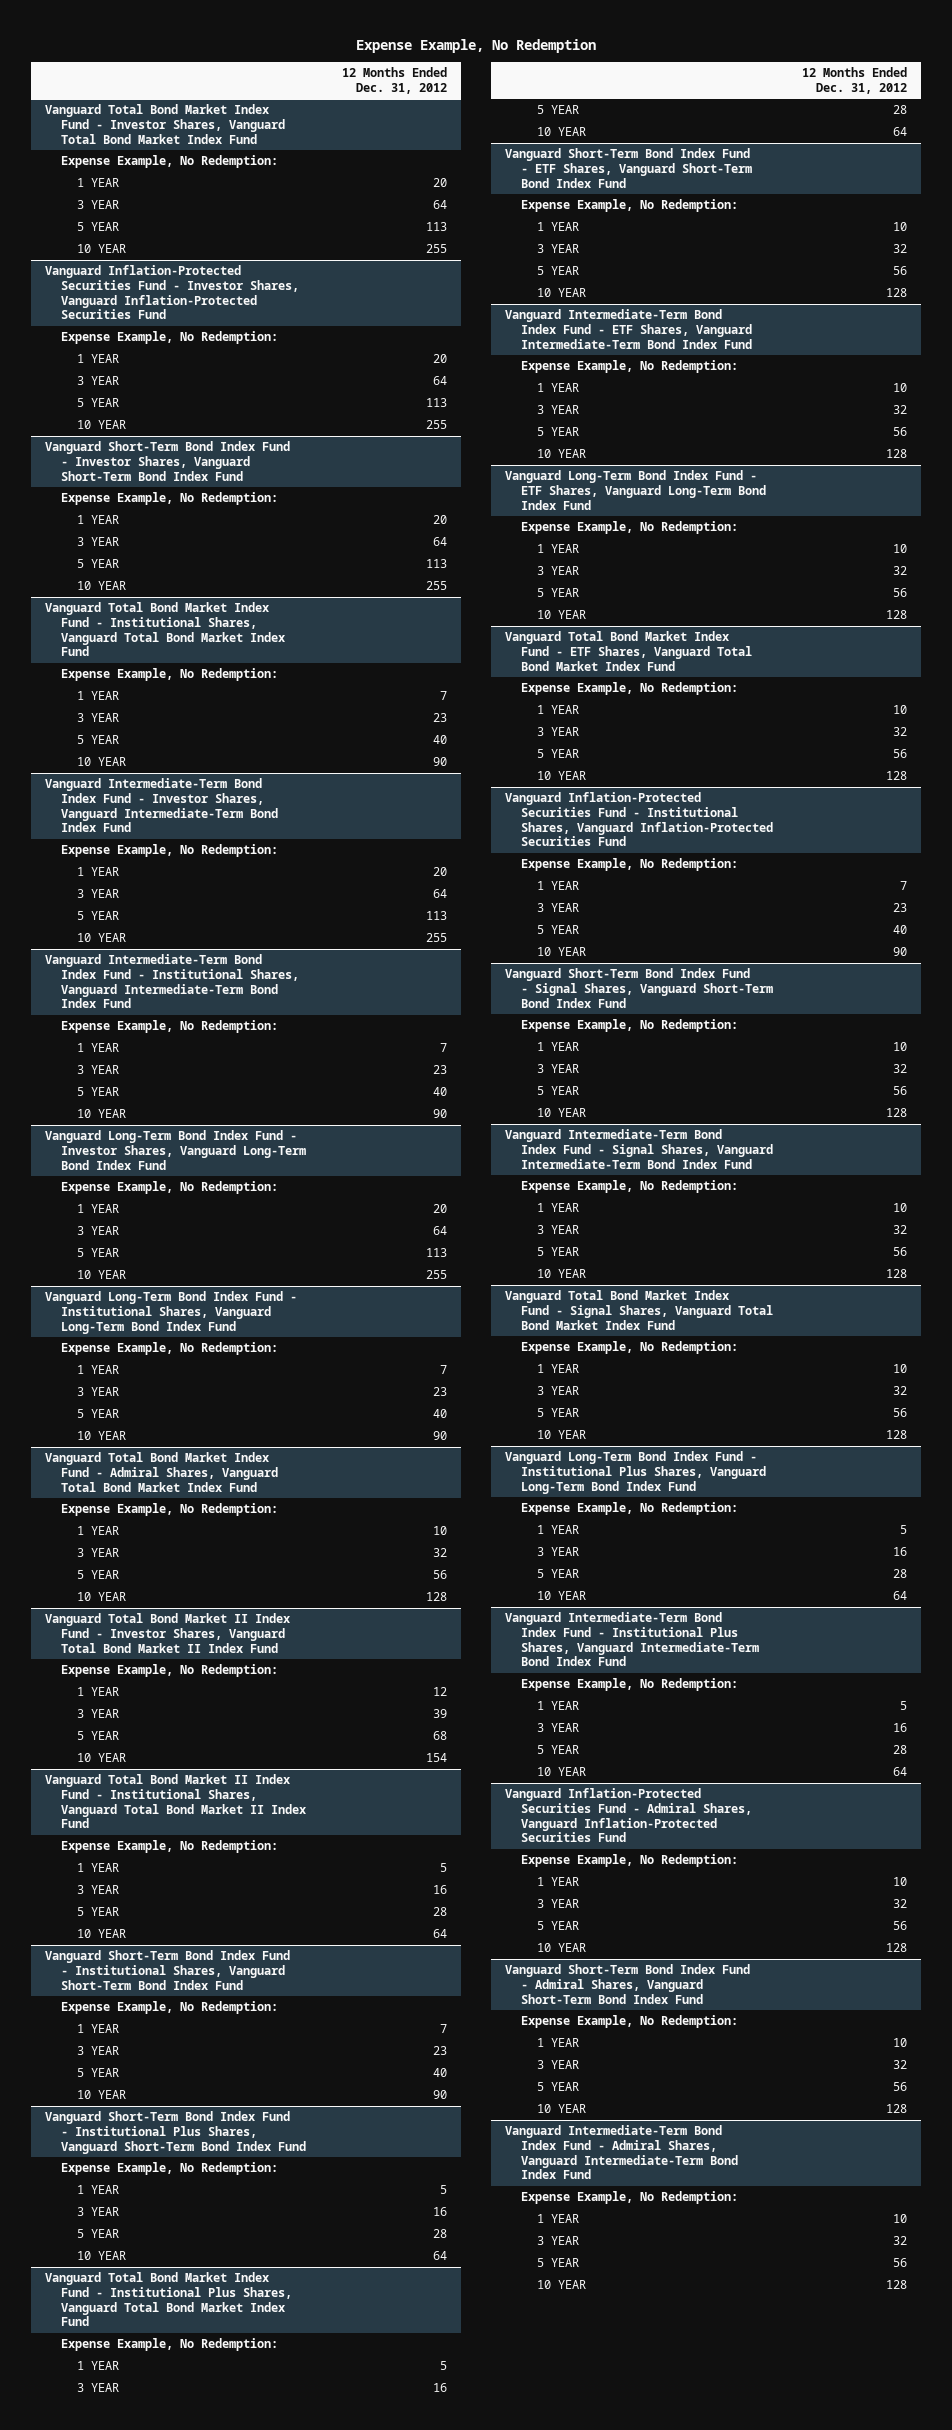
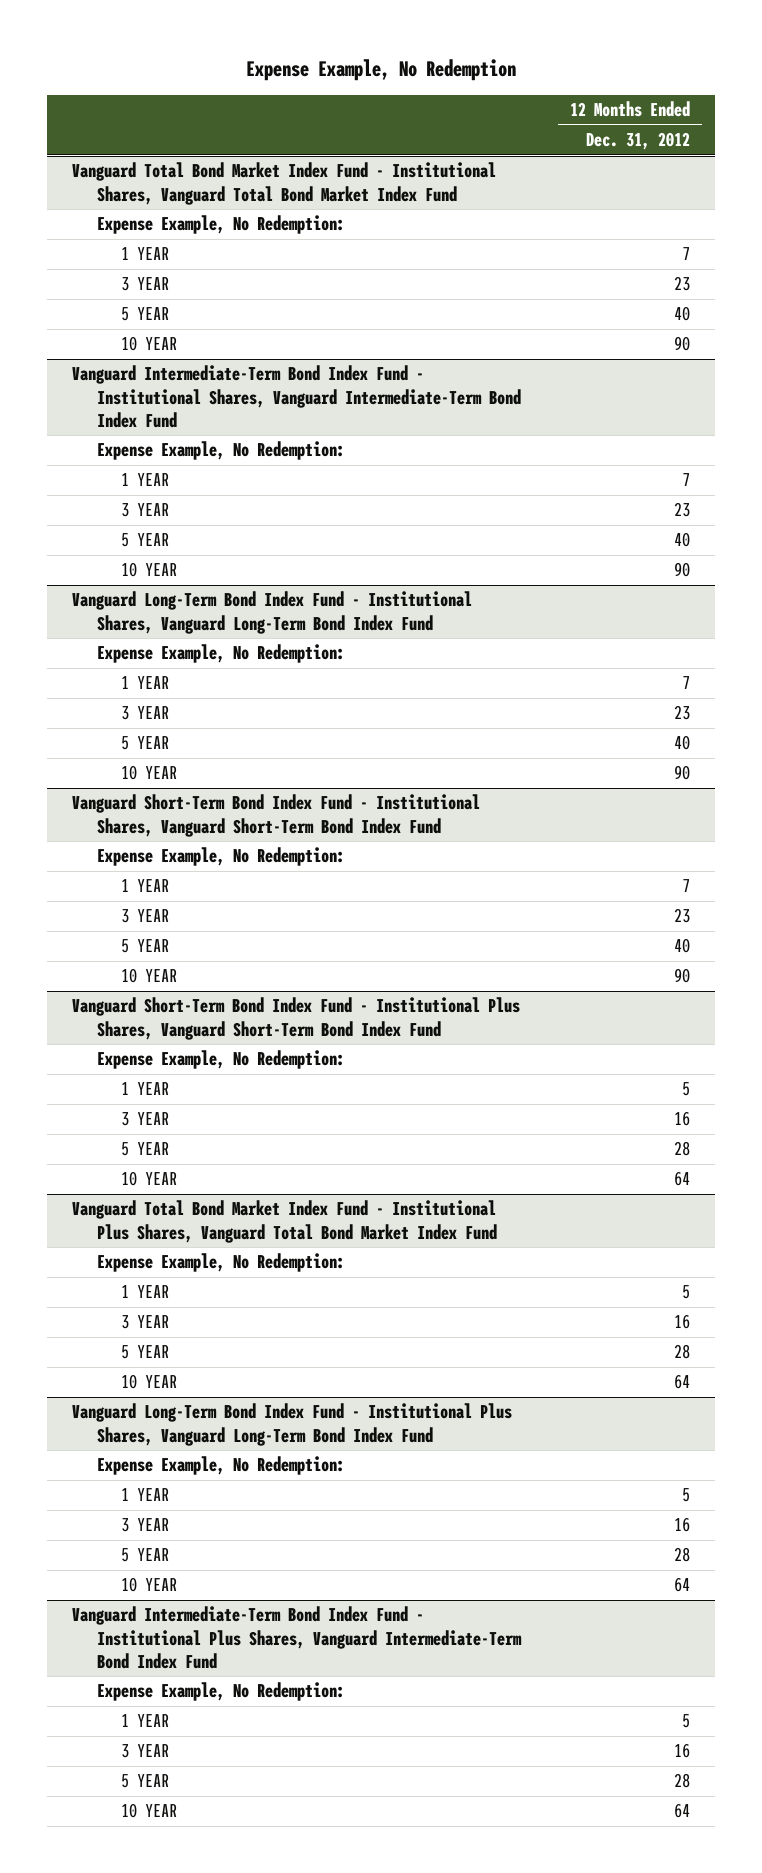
[45,104,286,144] Vanguard Total Bond Market Index Fund - Investor Shares, Vanguard Total Bond Market Index Fund -> none
[61,155,279,169] Expense Example, No Redemption: -> none
[77,178,120,188] 1 YEAR -> none
[77,200,120,210] 3 YEAR -> none
[77,222,120,232] 5 YEAR -> none
[77,244,127,254] 10 YEAR -> none
[45,265,300,320] Vanguard Inflation-Protected Securities Fund - Investor Shares, Vanguard Inflation-Protected Securities Fund -> none
[61,331,279,345] Expense Example, No Redemption: -> none
[77,354,120,364] 1 YEAR -> none
[77,376,120,386] 3 YEAR -> none
[77,398,120,408] 5 YEAR -> none
[77,420,127,430] 10 YEAR -> none
[45,441,291,481] Vanguard Short-Term Bond Index Fund - Investor Shares, Vanguard Short-Term Bond Index Fund -> none
[61,492,279,506] Expense Example, No Redemption: -> none
[77,515,120,525] 1 YEAR -> none
[77,537,120,547] 3 YEAR -> none
[77,559,120,569] 5 YEAR -> none
[77,581,127,591] 10 YEAR -> none
[45,778,279,833] Vanguard Intermediate-Term Bond Index Fund - Investor Shares, Vanguard Intermediate-Term Bond Index Fund -> none
[61,844,279,858] Expense Example, No Redemption: -> none
[77,867,120,877] 1 YEAR -> none
[77,889,120,899] 3 YEAR -> none
[77,911,120,921] 5 YEAR -> none
[77,933,127,943] 10 YEAR -> none
[45,1130,307,1170] Vanguard Long-Term Bond Index Fund - Investor Shares, Vanguard Long-Term Bond Index Fund -> none
[61,1181,279,1195] Expense Example, No Redemption: -> none
[77,1204,120,1214] 1 YEAR -> none
[77,1226,120,1236] 3 YEAR -> none
[77,1248,120,1258] 5 YEAR -> none
[77,1270,127,1280] 10 YEAR -> none
[45,1452,279,1492] Vanguard Total Bond Market Index Fund - Admiral Shares, Vanguard Total Bond Market Index Fund -> none
[61,1503,279,1517] Expense Example, No Redemption: -> none
[77,1526,120,1536] 1 YEAR -> none
[77,1548,120,1558] 3 YEAR -> none
[77,1570,120,1580] 5 YEAR -> none
[77,1592,127,1602] 10 YEAR -> none
[45,1613,291,1653] Vanguard Total Bond Market II Index Fund - Investor Shares, Vanguard Total Bond Market II Index Fund -> none
[61,1664,279,1678] Expense Example, No Redemption: -> none
[77,1687,120,1697] 1 YEAR -> none
[77,1709,120,1719] 3 YEAR -> none
[77,1731,120,1741] 5 YEAR -> none
[77,1753,127,1763] 10 YEAR -> none
[45,1774,307,1829] Vanguard Total Bond Market II Index Fund - Institutional Shares, Vanguard Total Bond Market II Index Fund -> none
[61,1840,279,1854] Expense Example, No Redemption: -> none
[77,1863,120,1873] 1 YEAR -> none
[77,1885,120,1895] 3 YEAR -> none
[77,1907,120,1917] 5 YEAR -> none
[77,1929,127,1939] 10 YEAR -> none
[505,148,753,188] Vanguard Short-Term Bond Index Fund - ETF Shares, Vanguard Short-Term Bond Index Fund -> none
[521,199,739,213] Expense Example, No Redemption: -> none
[536,222,579,232] 1 YEAR -> none
[536,244,579,254] 3 YEAR -> none
[536,266,579,276] 5 YEAR -> none
[536,288,586,298] 10 YEAR -> none
[505,309,753,349] Vanguard Intermediate-Term Bond Index Fund - ETF Shares, Vanguard Intermediate-Term Bond Index Fund -> none
[521,360,739,374] Expense Example, No Redemption: -> none
[536,383,579,393] 1 YEAR -> none
[536,405,579,415] 3 YEAR -> none
[536,427,579,437] 5 YEAR -> none
[536,449,586,459] 10 YEAR -> none
[505,470,767,510] Vanguard Long-Term Bond Index Fund - ETF Shares, Vanguard Long-Term Bond Index Fund -> none
[521,521,739,535] Expense Example, No Redemption: -> none
[536,544,579,554] 1 YEAR -> none
[536,566,579,576] 3 YEAR -> none
[536,588,579,598] 5 YEAR -> none
[536,610,586,620] 10 YEAR -> none
[505,631,753,671] Vanguard Total Bond Market Index Fund - ETF Shares, Vanguard Total Bond Market Index Fund -> none
[521,682,739,696] Expense Example, No Redemption: -> none
[536,705,579,715] 1 YEAR -> none
[536,727,579,737] 3 YEAR -> none
[536,749,579,759] 5 YEAR -> none
[536,771,586,781] 10 YEAR -> none
[505,792,774,847] Vanguard Inflation-Protected Securities Fund - Institutional Shares, Vanguard Inflation-Protected Securities Fund -> none
[521,858,739,872] Expense Example, No Redemption: -> none
[536,881,579,891] 1 YEAR -> none
[536,903,579,913] 3 YEAR -> none
[536,925,579,935] 5 YEAR -> none
[536,947,586,957] 10 YEAR -> none
[505,968,774,1008] Vanguard Short-Term Bond Index Fund - Signal Shares, Vanguard Short-Term Bond Index Fund -> none
[521,1019,739,1033] Expense Example, No Redemption: -> none
[536,1042,579,1052] 1 YEAR -> none
[536,1064,579,1074] 3 YEAR -> none
[536,1086,579,1096] 5 YEAR -> none
[536,1108,586,1118] 10 YEAR -> none
[505,1129,774,1169] Vanguard Intermediate-Term Bond Index Fund - Signal Shares, Vanguard Intermediate-Term Bond Index Fund -> none
[521,1180,739,1194] Expense Example, No Redemption: -> none
[536,1203,579,1213] 1 YEAR -> none
[536,1225,579,1235] 3 YEAR -> none
[536,1247,579,1257] 5 YEAR -> none
[536,1269,586,1279] 10 YEAR -> none
[505,1290,774,1330] Vanguard Total Bond Market Index Fund - Signal Shares, Vanguard Total Bond Market Index Fund -> none
[521,1341,739,1355] Expense Example, No Redemption: -> none
[536,1364,579,1374] 1 YEAR -> none
[536,1386,579,1396] 3 YEAR -> none
[536,1408,579,1418] 5 YEAR -> none
[536,1430,586,1440] 10 YEAR -> none
[505,1788,753,1843] Vanguard Inflation-Protected Securities Fund - Admiral Shares, Vanguard Inflation-Protected Securities Fund -> none
[521,1854,739,1868] Expense Example, No Redemption: -> none
[536,1877,579,1887] 1 YEAR -> none
[536,1899,579,1909] 3 YEAR -> none
[536,1921,579,1931] 5 YEAR -> none
[536,1943,586,1953] 10 YEAR -> none
[505,1964,751,2004] Vanguard Short-Term Bond Index Fund - Admiral Shares, Vanguard Short-Term Bond Index Fund -> none
[521,2015,739,2029] Expense Example, No Redemption: -> none
[536,2038,579,2048] 1 YEAR -> none
[536,2060,579,2070] 3 YEAR -> none
[536,2082,579,2092] 5 YEAR -> none
[536,2104,586,2114] 10 YEAR -> none
[505,2125,739,2180] Vanguard Intermediate-Term Bond Index Fund - Admiral Shares, Vanguard Intermediate-Term Bond Index Fund -> none
[521,2191,739,2205] Expense Example, No Redemption: -> none
[536,2214,579,2224] 1 YEAR -> none
[536,2236,579,2246] 3 YEAR -> none
[536,2258,579,2268] 5 YEAR -> none
[536,2280,586,2290] 10 YEAR -> none

